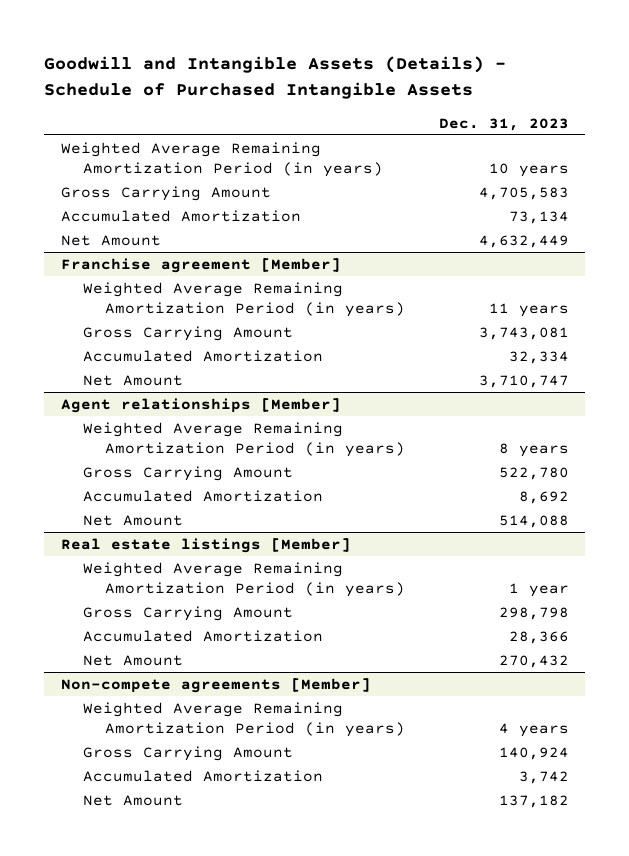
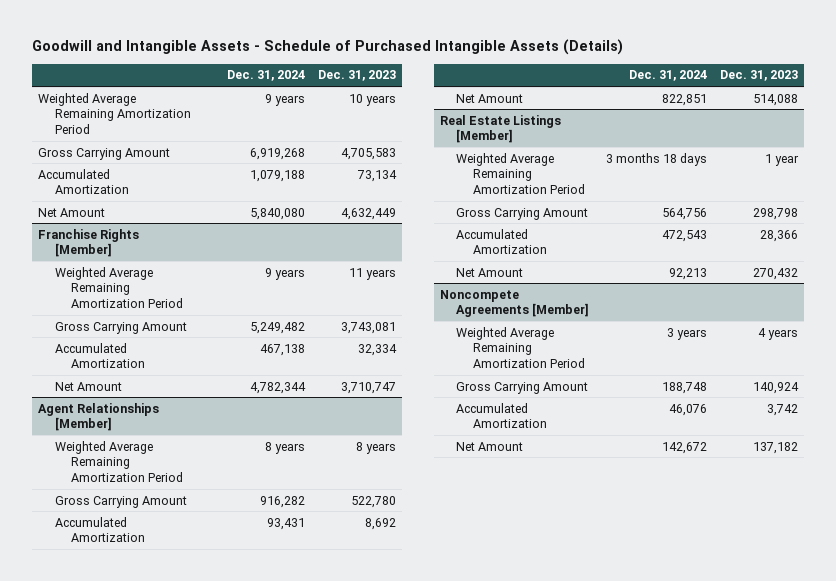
[44,56,507,99] Goodwill and Intangible Assets (Details) - Schedule of Purchased Intangible Assets -> [31,39,623,56] Goodwill and Intangible Assets - Schedule of Purchased Intangible Assets (Details)
none -> [226,70,305,82] Dec. 31, 2024
[60,141,384,178] Weighted Average Remaining Amortization Period (in years) -> [38,92,191,134] Weighted Average Remaining Amortization Period
[60,257,341,273] Franchise agreement [Member] -> [38,228,140,258] Franchise Rights [Member]
[83,281,406,318] Weighted Average Remaining Amortization Period (in years) -> [54,266,183,308] Weighted Average Remaining Amortization Period
[60,397,341,413] Agent relationships [Member] -> [38,402,160,432] Agent Relationships [Member]
[83,421,406,458] Weighted Average Remaining Amortization Period (in years) -> [54,440,183,482] Weighted Average Remaining Amortization Period
[60,537,351,553] Real estate listings [Member] -> [440,114,562,144] Real Estate Listings [Member]
[83,561,406,598] Weighted Average Remaining Amortization Period (in years) -> [456,152,585,194] Weighted Average Remaining Amortization Period
[60,677,371,693] Non-compete agreements [Member] -> none
none -> [440,289,590,318] Noncompete Agreements [Member]
[83,701,406,738] Weighted Average Remaining Amortization Period (in years) -> [456,326,585,368] Weighted Average Remaining Amortization Period

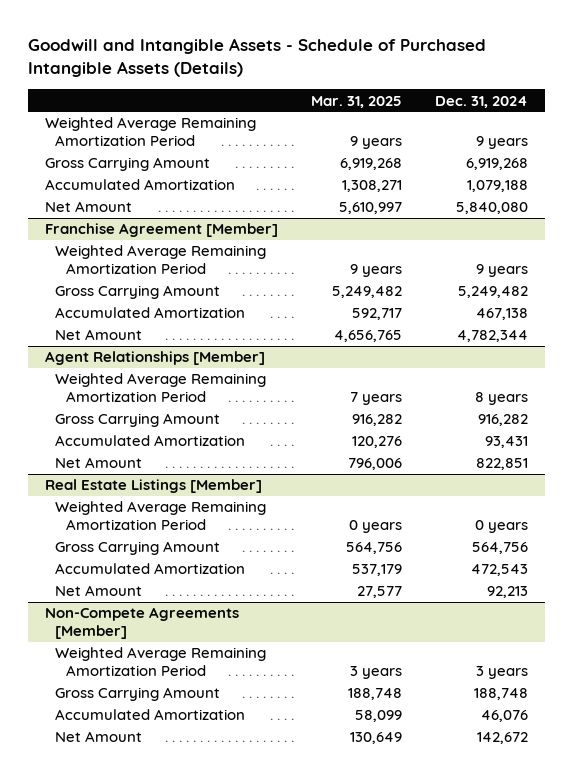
[317,70,396,82] Dec. 31, 2023 -> none
none -> [310,95,402,108] Mar. 31, 2025
[38,228,140,258] Franchise Rights [Member] -> [44,223,278,238] Franchise Agreement [Member]
[605,152,707,166] 3 months 18 days -> [475,519,529,533] 0 years
[440,289,590,318] Noncompete Agreements [Member] -> [44,607,239,639] Non-Compete Agreements [Member]

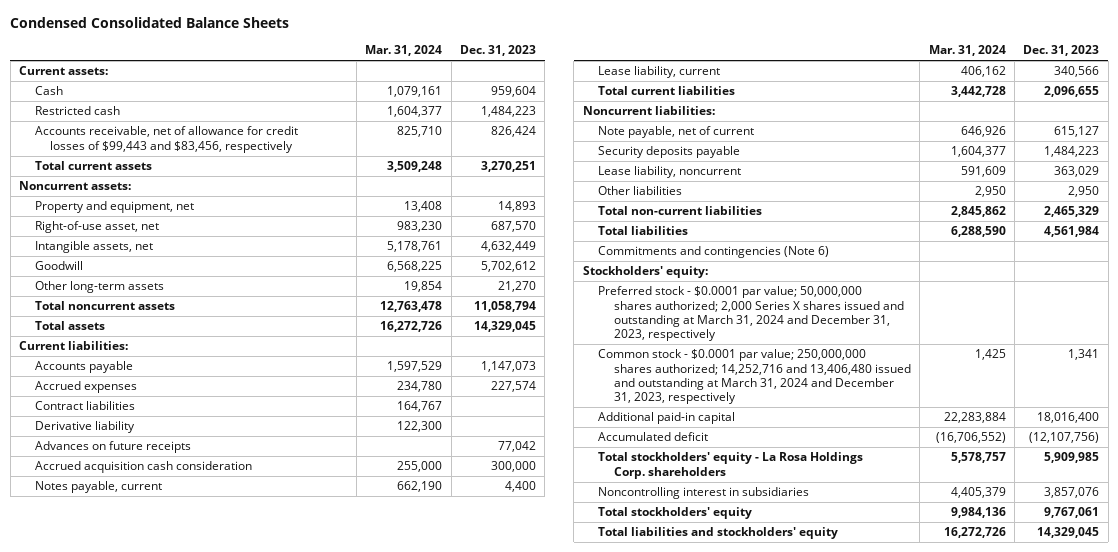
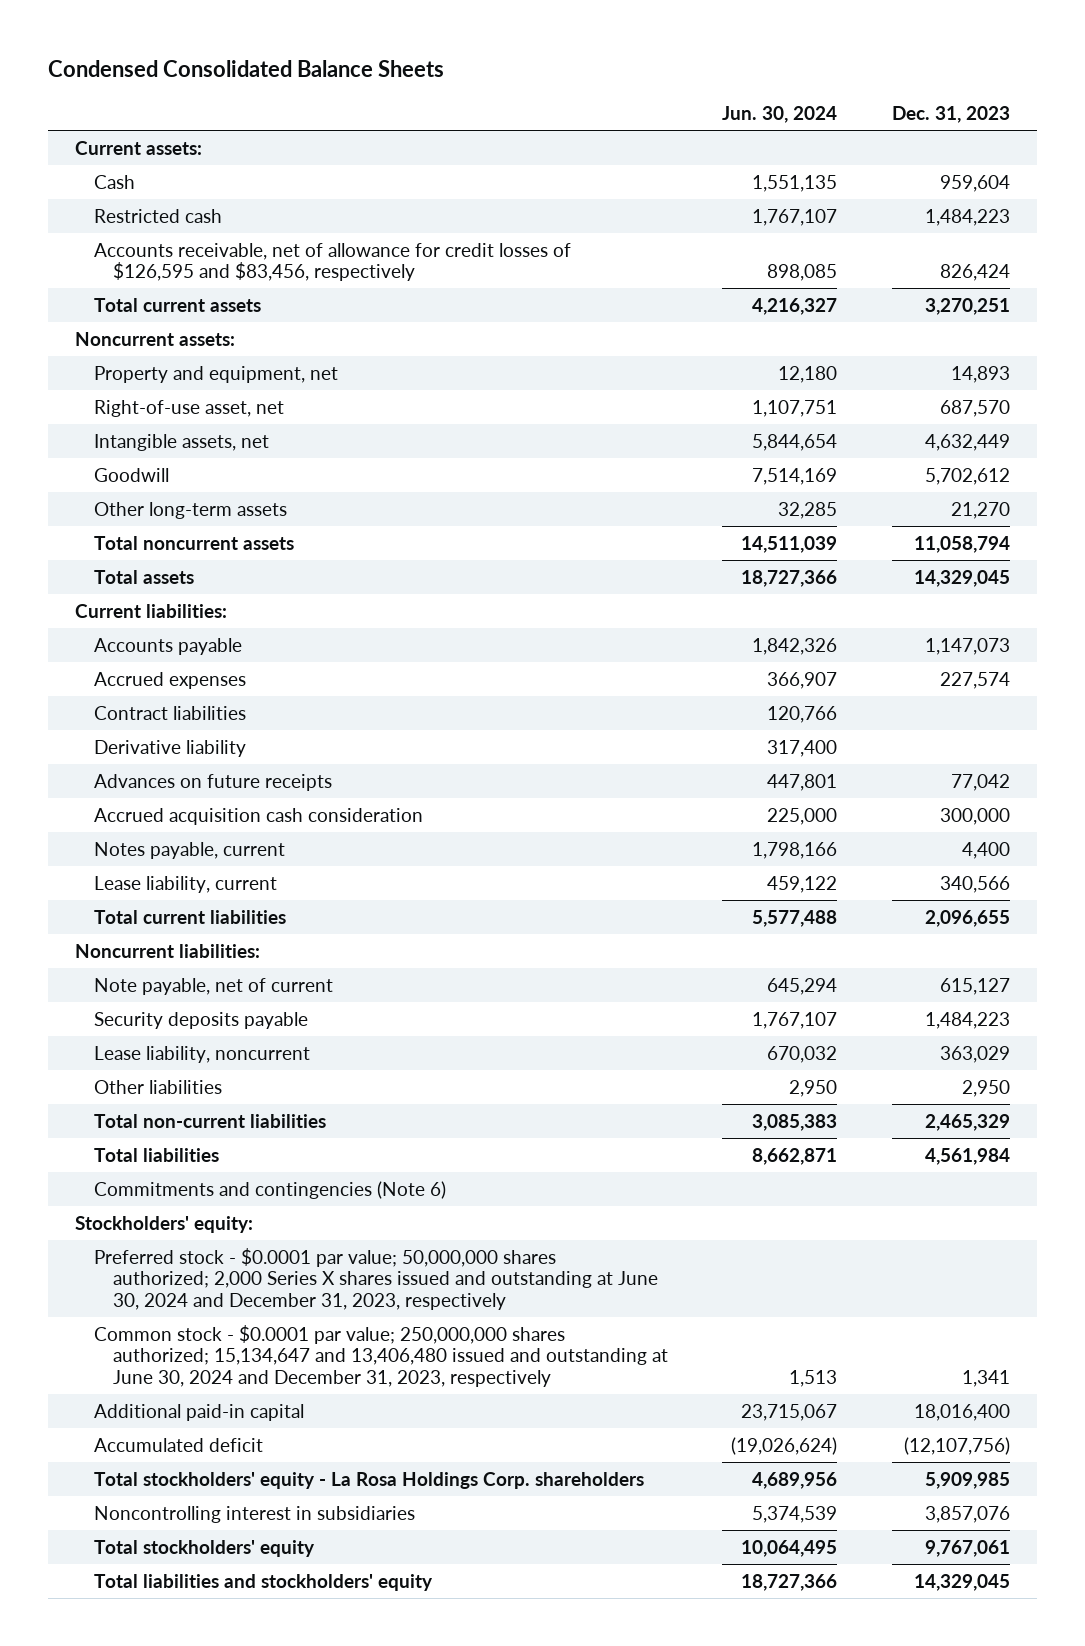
[365,45,443,57] Mar. 31, 2024 -> none
none -> [722,105,838,123] Jun. 30, 2024
[34,126,298,153] Accounts receivable, net of allowance for credit losses of $99,443 and $83,456, respectively -> [94,242,572,282] Accounts receivable, net of allowance for credit losses of $126,595 and $83,456, respectively
[598,286,904,341] Preferred stock - $0.0001 par value; 50,000,000 shares authorized; 2,000 Series X shares issued and outstanding at March 31, 2024 and December 31, 2023, respectively -> [94,1247,659,1311] Preferred stock - $0.0001 par value; 50,000,000 shares authorized; 2,000 Series X shares issued and outstanding at June 30, 2024 and December 31, 2023, respectively
[598,349,911,404] Common stock - $0.0001 par value; 250,000,000 shares authorized; 14,252,716 and 13,406,480 issued and outstanding at March 31, 2024 and December 31, 2023, respectively -> [94,1324,669,1388] Common stock - $0.0001 par value; 250,000,000 shares authorized; 15,134,647 and 13,406,480 issued and outstanding at June 30, 2024 and December 31, 2023, respectively

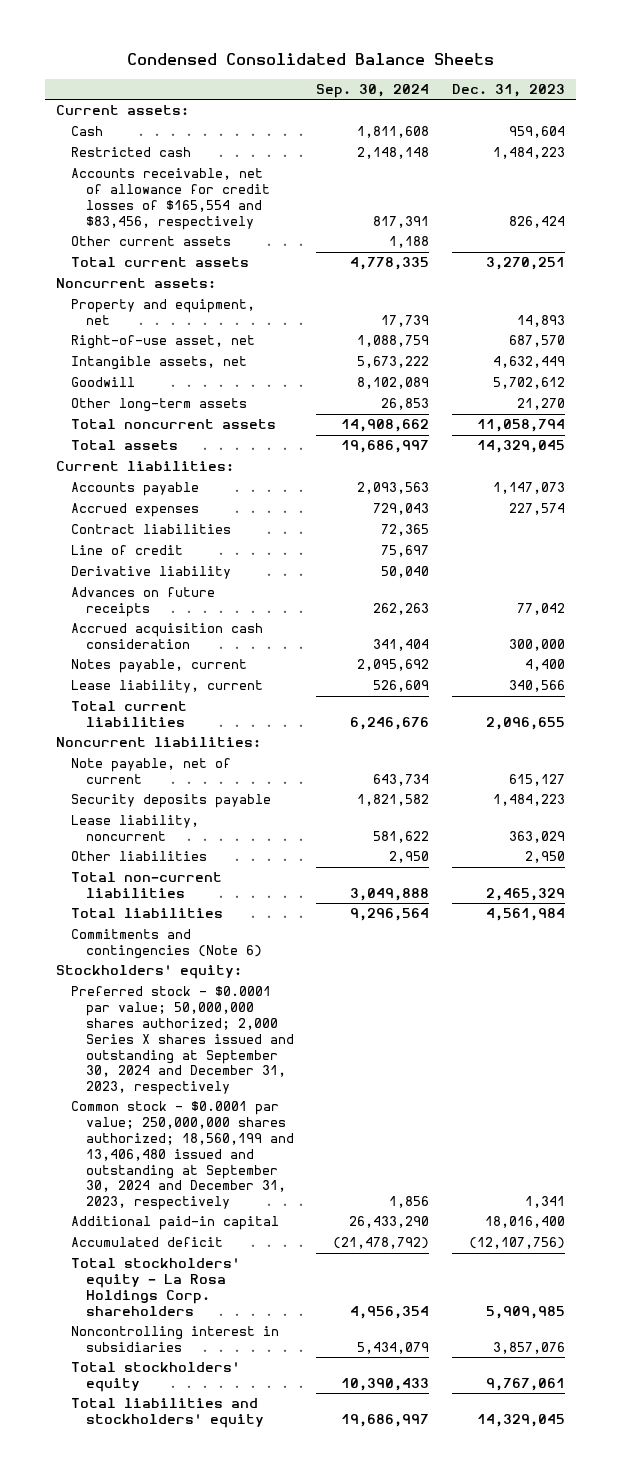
[722,105,838,123] Jun. 30, 2024 -> none
none -> [316,83,430,98] Sep. 30, 2024
[94,242,572,282] Accounts receivable, net of allowance for credit losses of $126,595 and $83,456, respectively -> [71,168,270,230] Accounts receivable, net of allowance for credit losses of $165,554 and $83,456, respectively
none -> [71,236,232,247] Other current assets
none -> [71,545,184,556] Line of credit
[94,1247,659,1311] Preferred stock - $0.0001 par value; 50,000,000 shares authorized; 2,000 Series X shares issued and outstanding at June 30, 2024 and December 31, 2023, respectively -> [71,986,294,1096] Preferred stock - $0.0001 par value; 50,000,000 shares authorized; 2,000 Series X shares issued and outstanding at September 30, 2024 and December 31, 2023, respectively
[94,1324,669,1388] Common stock - $0.0001 par value; 250,000,000 shares authorized; 15,134,647 and 13,406,480 issued and outstanding at June 30, 2024 and December 31, 2023, respectively -> [71,1101,294,1211] Common stock - $0.0001 par value; 250,000,000 shares authorized; 18,560,199 and 13,406,480 issued and outstanding at September 30, 2024 and December 31, 2023, respectively

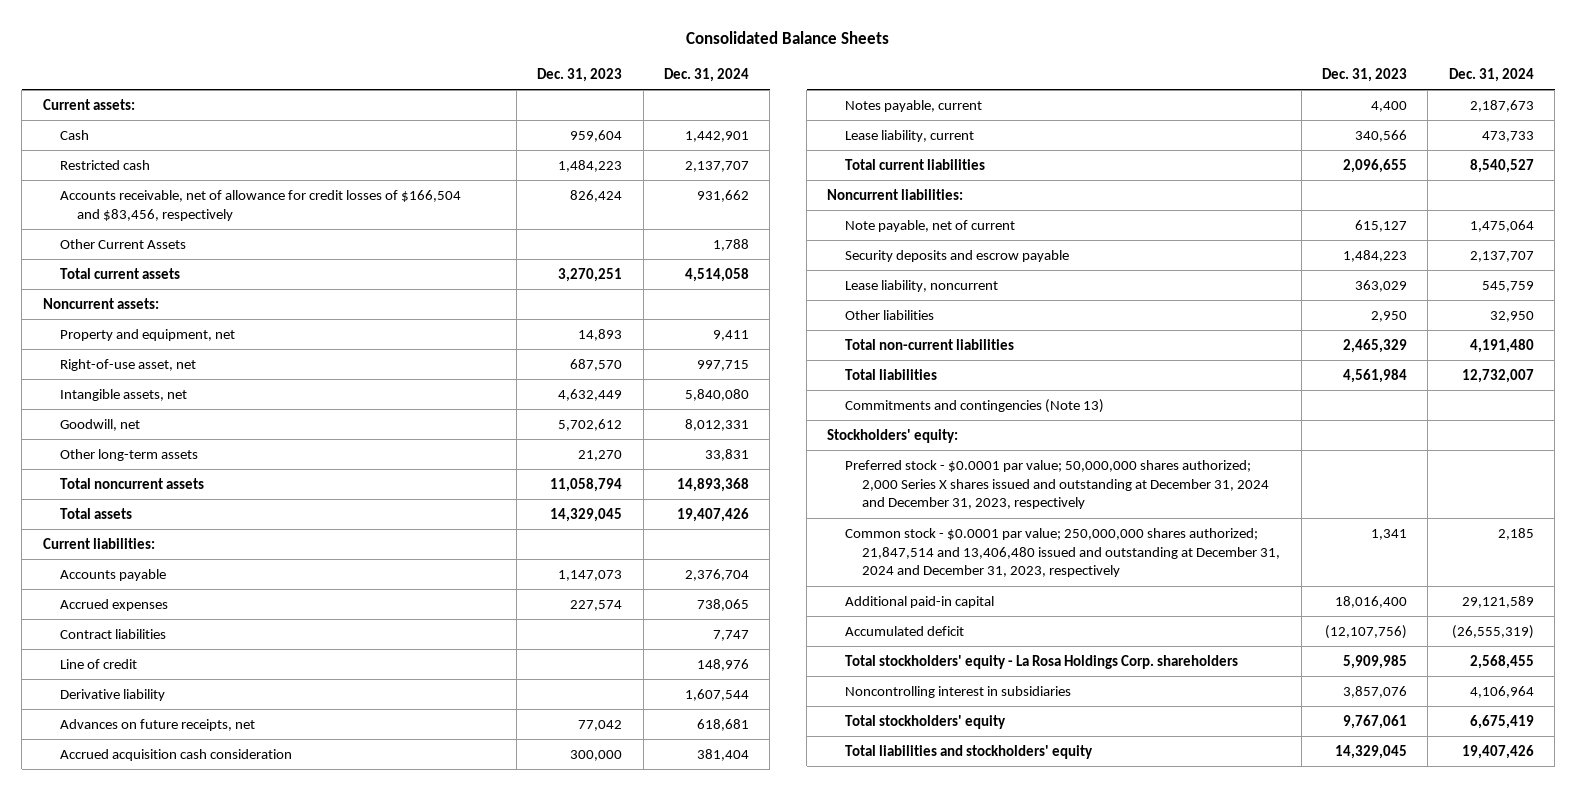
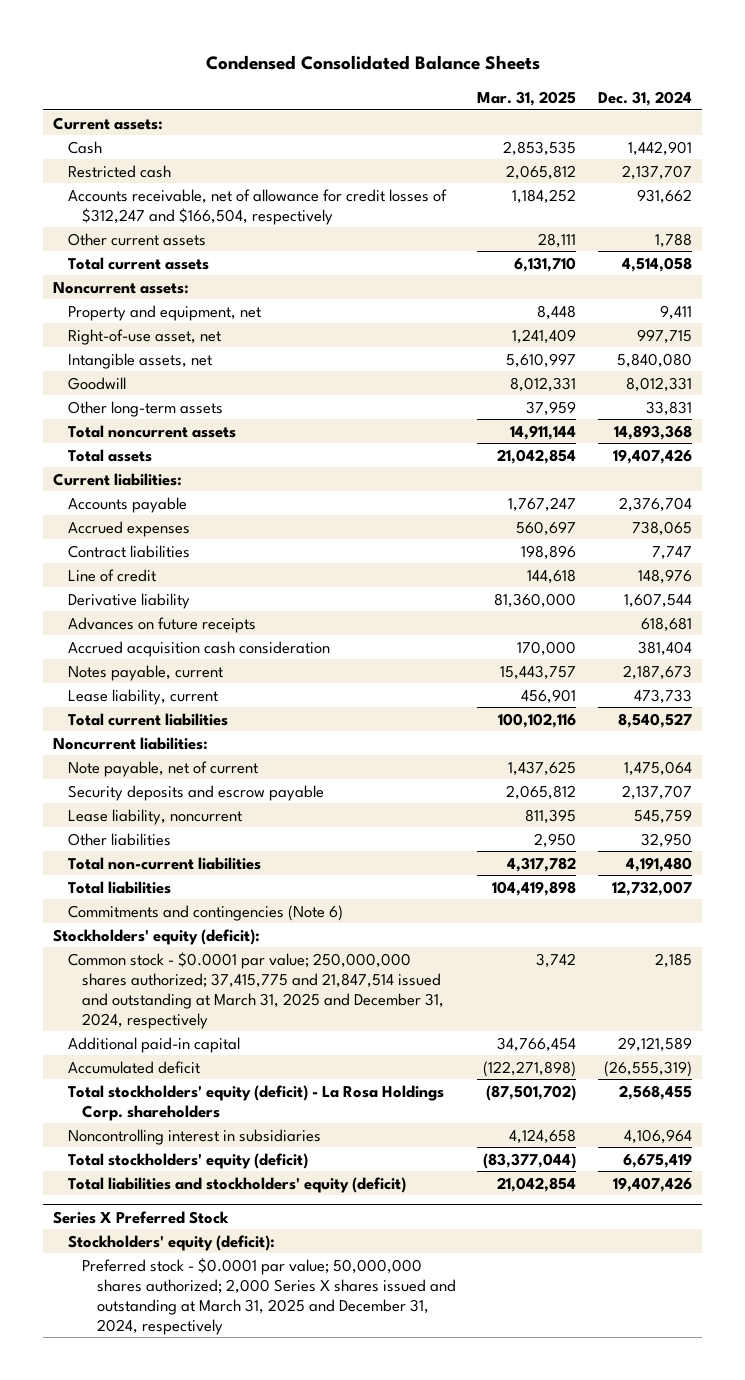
[686,31,890,45] Consolidated Balance Sheets -> [205,54,540,70] Condensed Consolidated Balance Sheets
[537,67,623,82] Dec. 31, 2023 -> none
none -> [477,91,577,107] Mar. 31, 2025
[59,189,461,221] Accounts receivable, net of allowance for credit losses of $166,504 and $83,456, respectively -> [67,188,447,225] Accounts receivable, net of allowance for credit losses of $312,247 and $166,504, respectively
[59,238,186,249] Other Current Assets -> [67,232,206,246] Other current assets
[59,418,140,431] Goodwill, net -> [67,376,126,390] Goodwill
[59,718,255,731] Advances on future receipts, net -> [67,616,256,633] Advances on future receipts
[844,459,1270,510] Preferred stock - $0.0001 par value; 50,000,000 shares authorized; 2,000 Series X shares issued and outstanding at December 31, 2024 and December 31, 2023, respectively -> none
[844,398,1104,413] Commitments and contingencies (Note 13) -> [67,904,343,921] Commitments and contingencies (Note 6)
[827,428,959,443] Stockholders' equity: -> [53,928,261,945] Stockholders' equity (deficit):
[844,527,1281,578] Common stock - $0.0001 par value; 250,000,000 shares authorized; 21,847,514 and 13,406,480 issued and outstanding at December 31, 2024 and December 31, 2023, respectively -> [67,951,445,1029] Common stock - $0.0001 par value; 250,000,000 shares authorized; 37,415,775 and 21,847,514 issued and outstanding at March 31, 2025 and December 31, 2024, respectively
[844,654,1238,669] Total stockholders' equity - La Rosa Holdings Corp. shareholders -> [67,1084,444,1121] Total stockholders' equity (deficit) - La Rosa Holdings Corp. shareholders
[844,714,1006,729] Total stockholders' equity -> [67,1152,308,1169] Total stockholders' equity (deficit)
[844,744,1093,759] Total liabilities and stockholders' equity -> [67,1176,406,1193] Total liabilities and stockholders' equity (deficit)
none -> [53,1210,230,1224] Series X Preferred Stock
none -> [67,1234,275,1251] Stockholders' equity (deficit):
none -> [82,1257,456,1335] Preferred stock - $0.0001 par value; 50,000,000 shares authorized; 2,000 Series X shares issued and outstanding at March 31, 2025 and December 31, 2024, respectively

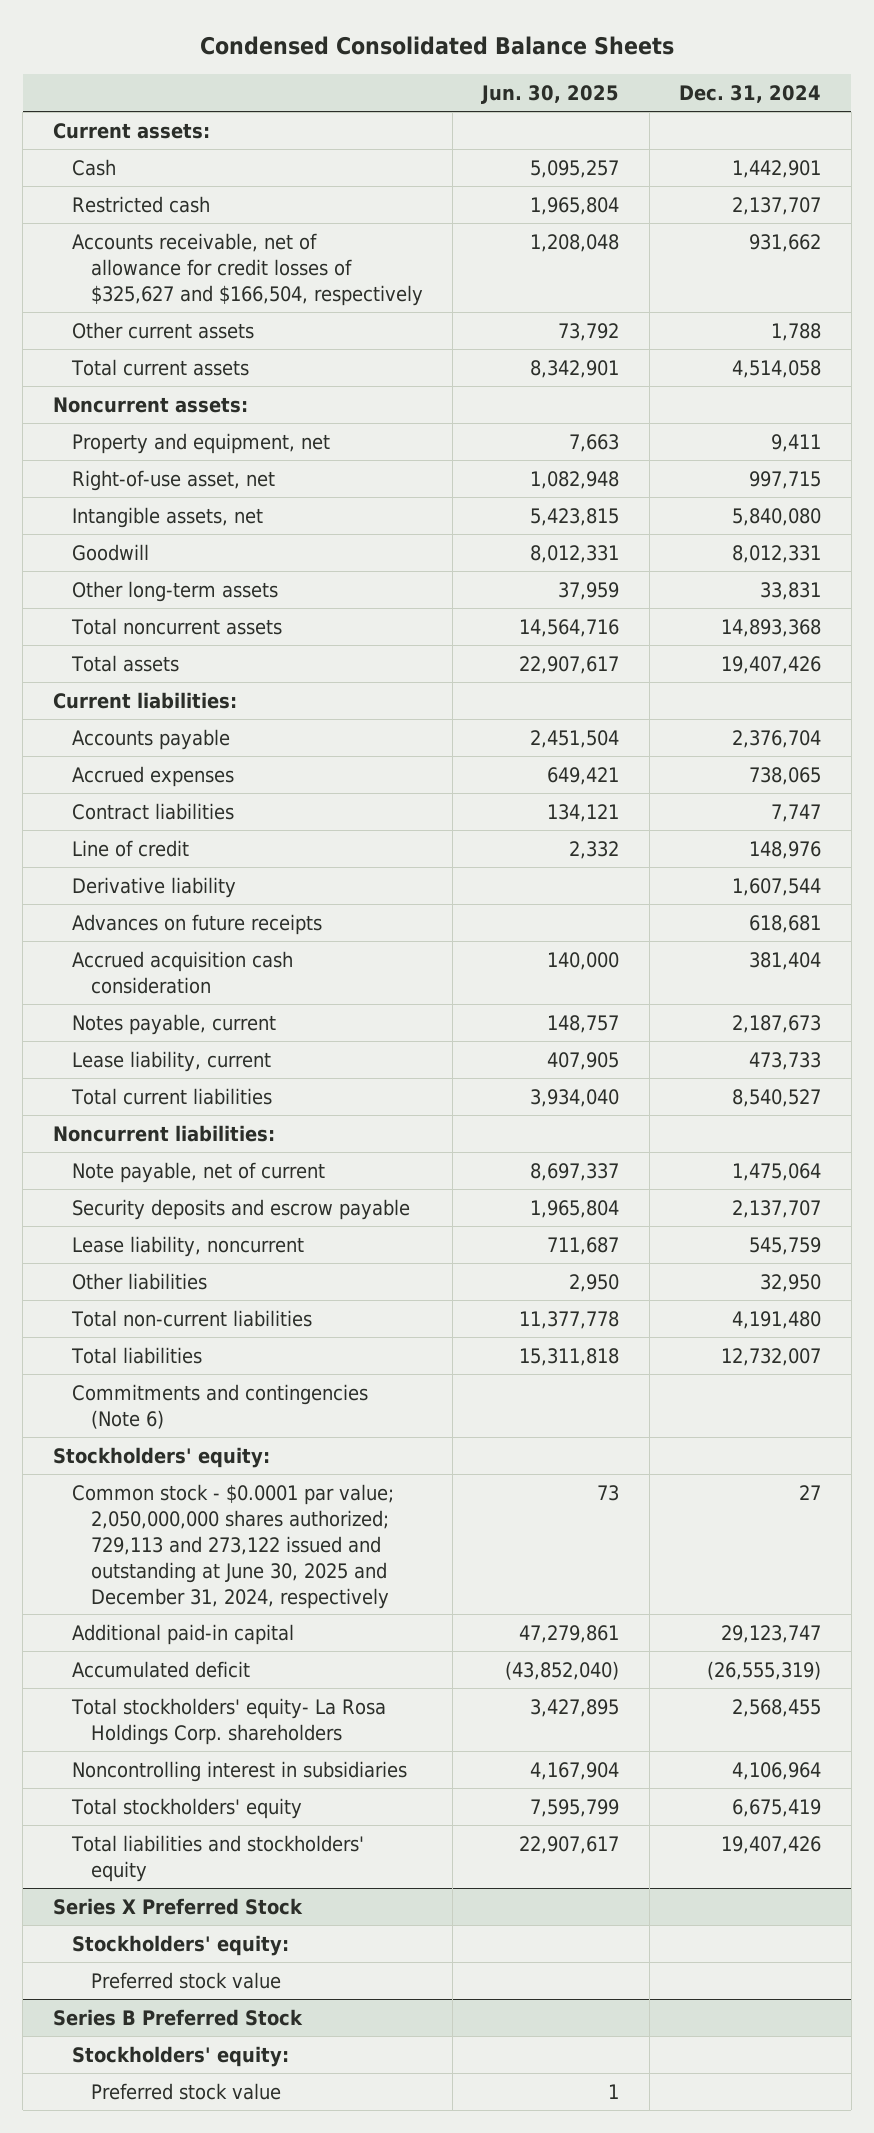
[477,91,577,107] Mar. 31, 2025 -> none
none -> [481,85,620,105] Jun. 30, 2025
[67,188,447,225] Accounts receivable, net of allowance for credit losses of $312,247 and $166,504, respectively -> [71,232,423,306] Accounts receivable, net of allowance for credit losses of $325,627 and $166,504, respectively
[53,928,261,945] Stockholders' equity (deficit): -> [52,1446,270,1468] Stockholders' equity:
[67,951,445,1029] Common stock - $0.0001 par value; 250,000,000 shares authorized; 37,415,775 and 21,847,514 issued and outstanding at March 31, 2025 and December 31, 2024, respectively -> [71,1483,394,1609] Common stock - $0.0001 par value; 2,050,000,000 shares authorized; 729,113 and 273,122 issued and outstanding at June 30, 2025 and December 31, 2024, respectively
[654,952,692,968] 2,185 -> [799,1484,822,1500] 27
[617,1036,692,1052] 29,121,589 -> [721,1624,822,1643] 29,123,747
[67,1084,444,1121] Total stockholders' equity (deficit) - La Rosa Holdings Corp. shareholders -> [70,1697,386,1745] Total stockholders' equity- La Rosa Holdings Corp. shareholders
[67,1152,308,1169] Total stockholders' equity (deficit) -> [70,1797,302,1819] Total stockholders' equity
[67,1176,406,1193] Total liabilities and stockholders' equity (deficit) -> [70,1834,364,1882] Total liabilities and stockholders' equity
[67,1234,275,1251] Stockholders' equity (deficit): -> [71,1934,289,1956] Stockholders' equity:
[82,1257,456,1335] Preferred stock - $0.0001 par value; 50,000,000 shares authorized; 2,000 Series X shares issued and outstanding at March 31, 2025 and December 31, 2024, respectively -> [90,1971,281,1989] Preferred stock value
none -> [52,2008,303,2026] Series B Preferred Stock
none -> [71,2045,289,2067] Stockholders' equity:
none -> [90,2082,281,2100] Preferred stock value

